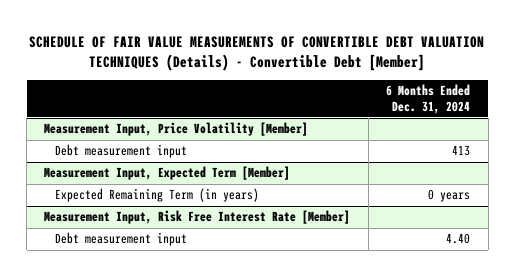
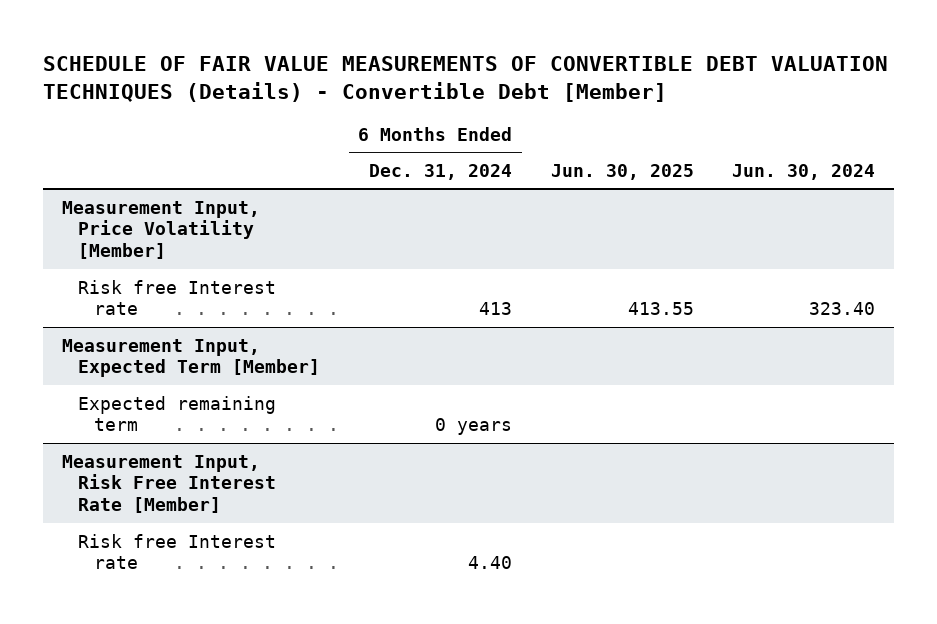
none -> [550,163,694,180] Jun. 30, 2025
none -> [731,163,875,180] Jun. 30, 2024
[55,144,188,159] Debt measurement input -> [77,279,276,316] Risk free Interest rate
[55,188,260,203] Expected Remaining Term (in years) -> [77,395,276,432] Expected remaining term
[55,232,188,247] Debt measurement input -> [77,533,276,570] Risk free Interest rate

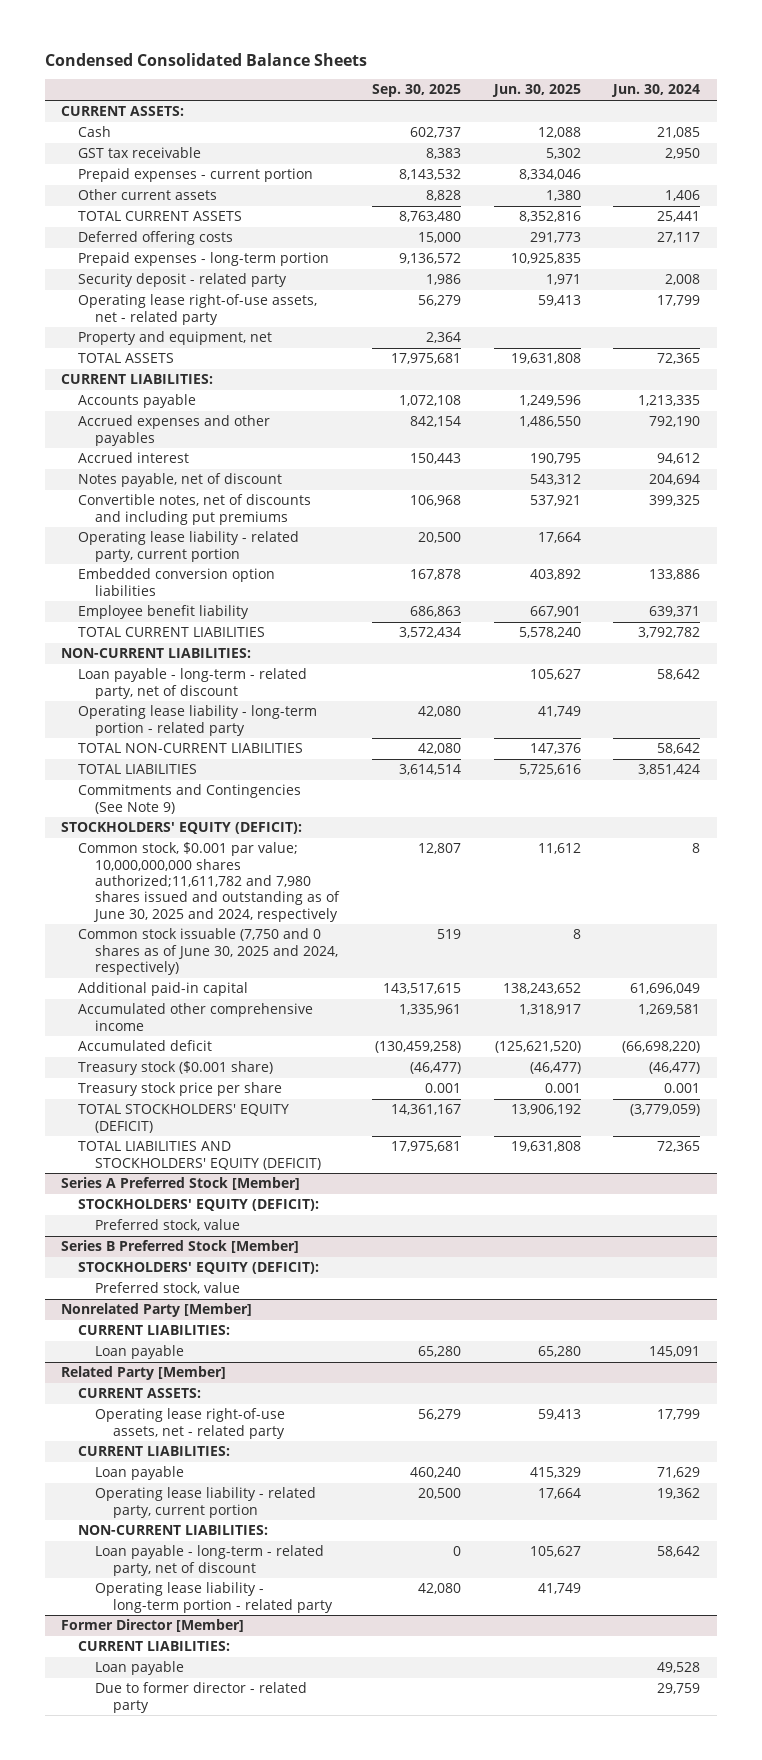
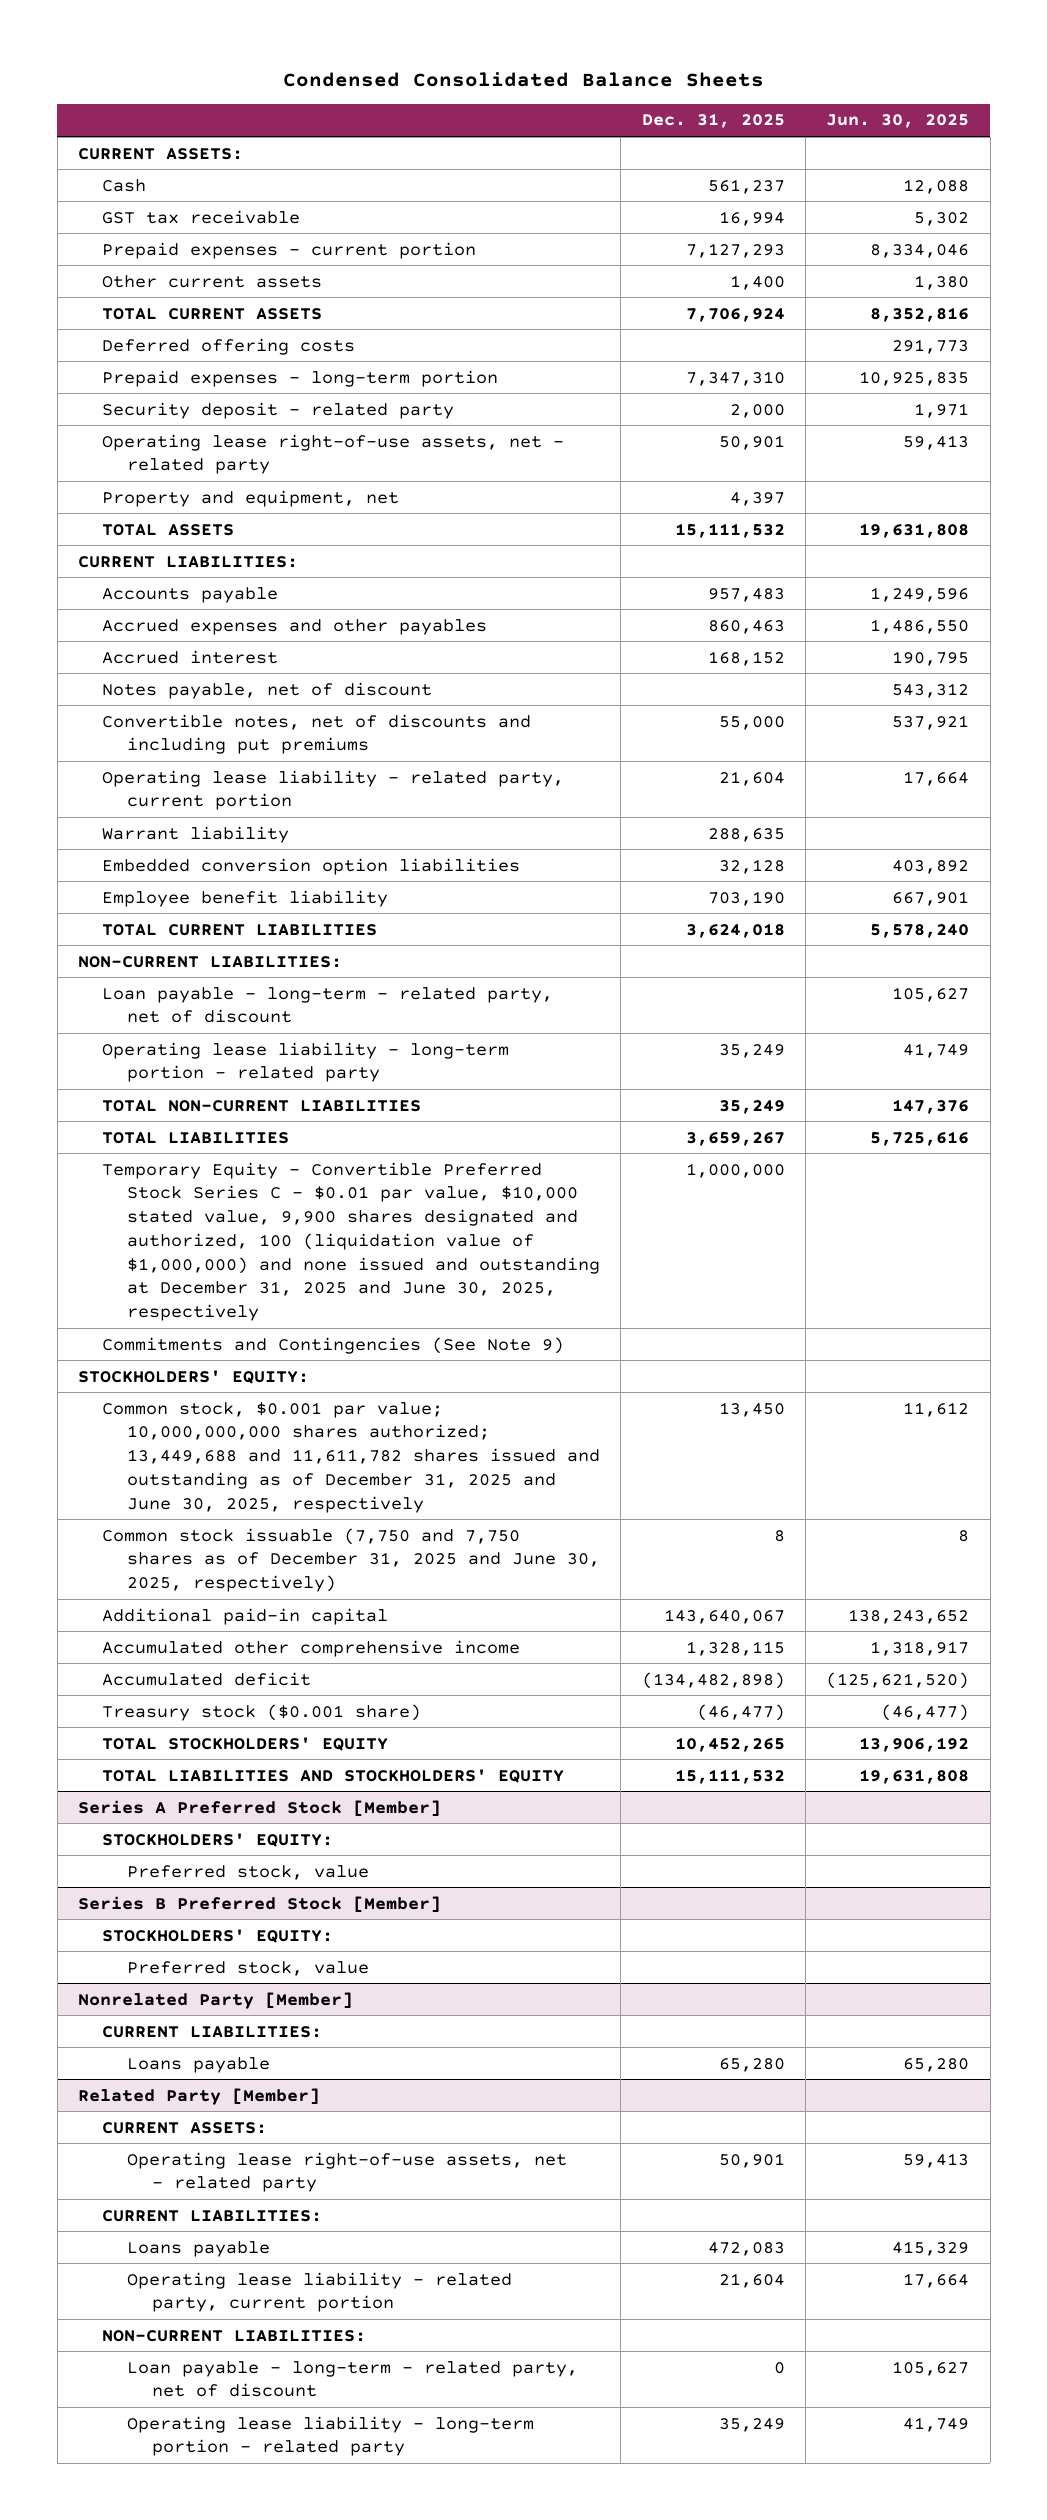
[372,84,462,98] Sep. 30, 2025 -> none
[611,84,701,98] Jun. 30, 2024 -> none
none -> [641,113,785,129] Dec. 31, 2025
none -> [102,825,290,843] Warrant liability
none -> [102,1161,601,1322] Temporary Equity - Convertible Preferred Stock Series C - $0.01 par value, $10,000 stated value, 9,900 shares designated and authorized, 100 (liquidation value of $1,000,000) and none issued and outstanding at December 31, 2025 and June 30, 2025, respectively
[61,822,303,835] STOCKHOLDERS' EQUITY (DEFICIT): -> [77,1369,309,1384] STOCKHOLDERS' EQUITY:
[78,842,341,922] Common stock, $0.001 par value; 10,000,000,000 shares authorized;11,611,782 and 7,980 shares issued and outstanding as of June 30, 2025 and 2024, respectively -> [102,1401,601,1513] Common stock, $0.001 par value; 10,000,000,000 shares authorized; 13,449,688 and 11,611,782 shares issued and outstanding as of December 31, 2025 and June 30, 2025, respectively
[78,928,339,975] Common stock issuable (7,750 and 0 shares as of June 30, 2025 and 2024, respectively) -> [102,1527,601,1593] Common stock issuable (7,750 and 7,750 shares as of December 31, 2025 and June 30, 2025, respectively)
[78,1082,283,1097] Treasury stock price per share -> none
[78,1104,290,1133] TOTAL STOCKHOLDERS' EQUITY (DEFICIT) -> [102,1736,389,1751] TOTAL STOCKHOLDERS' EQUITY
[78,1141,322,1170] TOTAL LIABILITIES AND STOCKHOLDERS' EQUITY (DEFICIT) -> [102,1768,565,1783] TOTAL LIABILITIES AND STOCKHOLDERS' EQUITY
[78,1199,320,1212] STOCKHOLDERS' EQUITY (DEFICIT): -> [102,1832,334,1847] STOCKHOLDERS' EQUITY:
[78,1262,320,1275] STOCKHOLDERS' EQUITY (DEFICIT): -> [102,1928,334,1943] STOCKHOLDERS' EQUITY:
[95,1345,185,1360] Loan payable -> [127,2056,271,2073] Loans payable
[95,1466,185,1481] Loan payable -> [127,2240,271,2257] Loans payable
[61,1619,245,1633] Former Director [Member] -> none
[78,1641,231,1652] CURRENT LIABILITIES: -> none
[95,1661,185,1676] Loan payable -> none
[95,1682,308,1713] Due to former director - related party -> none

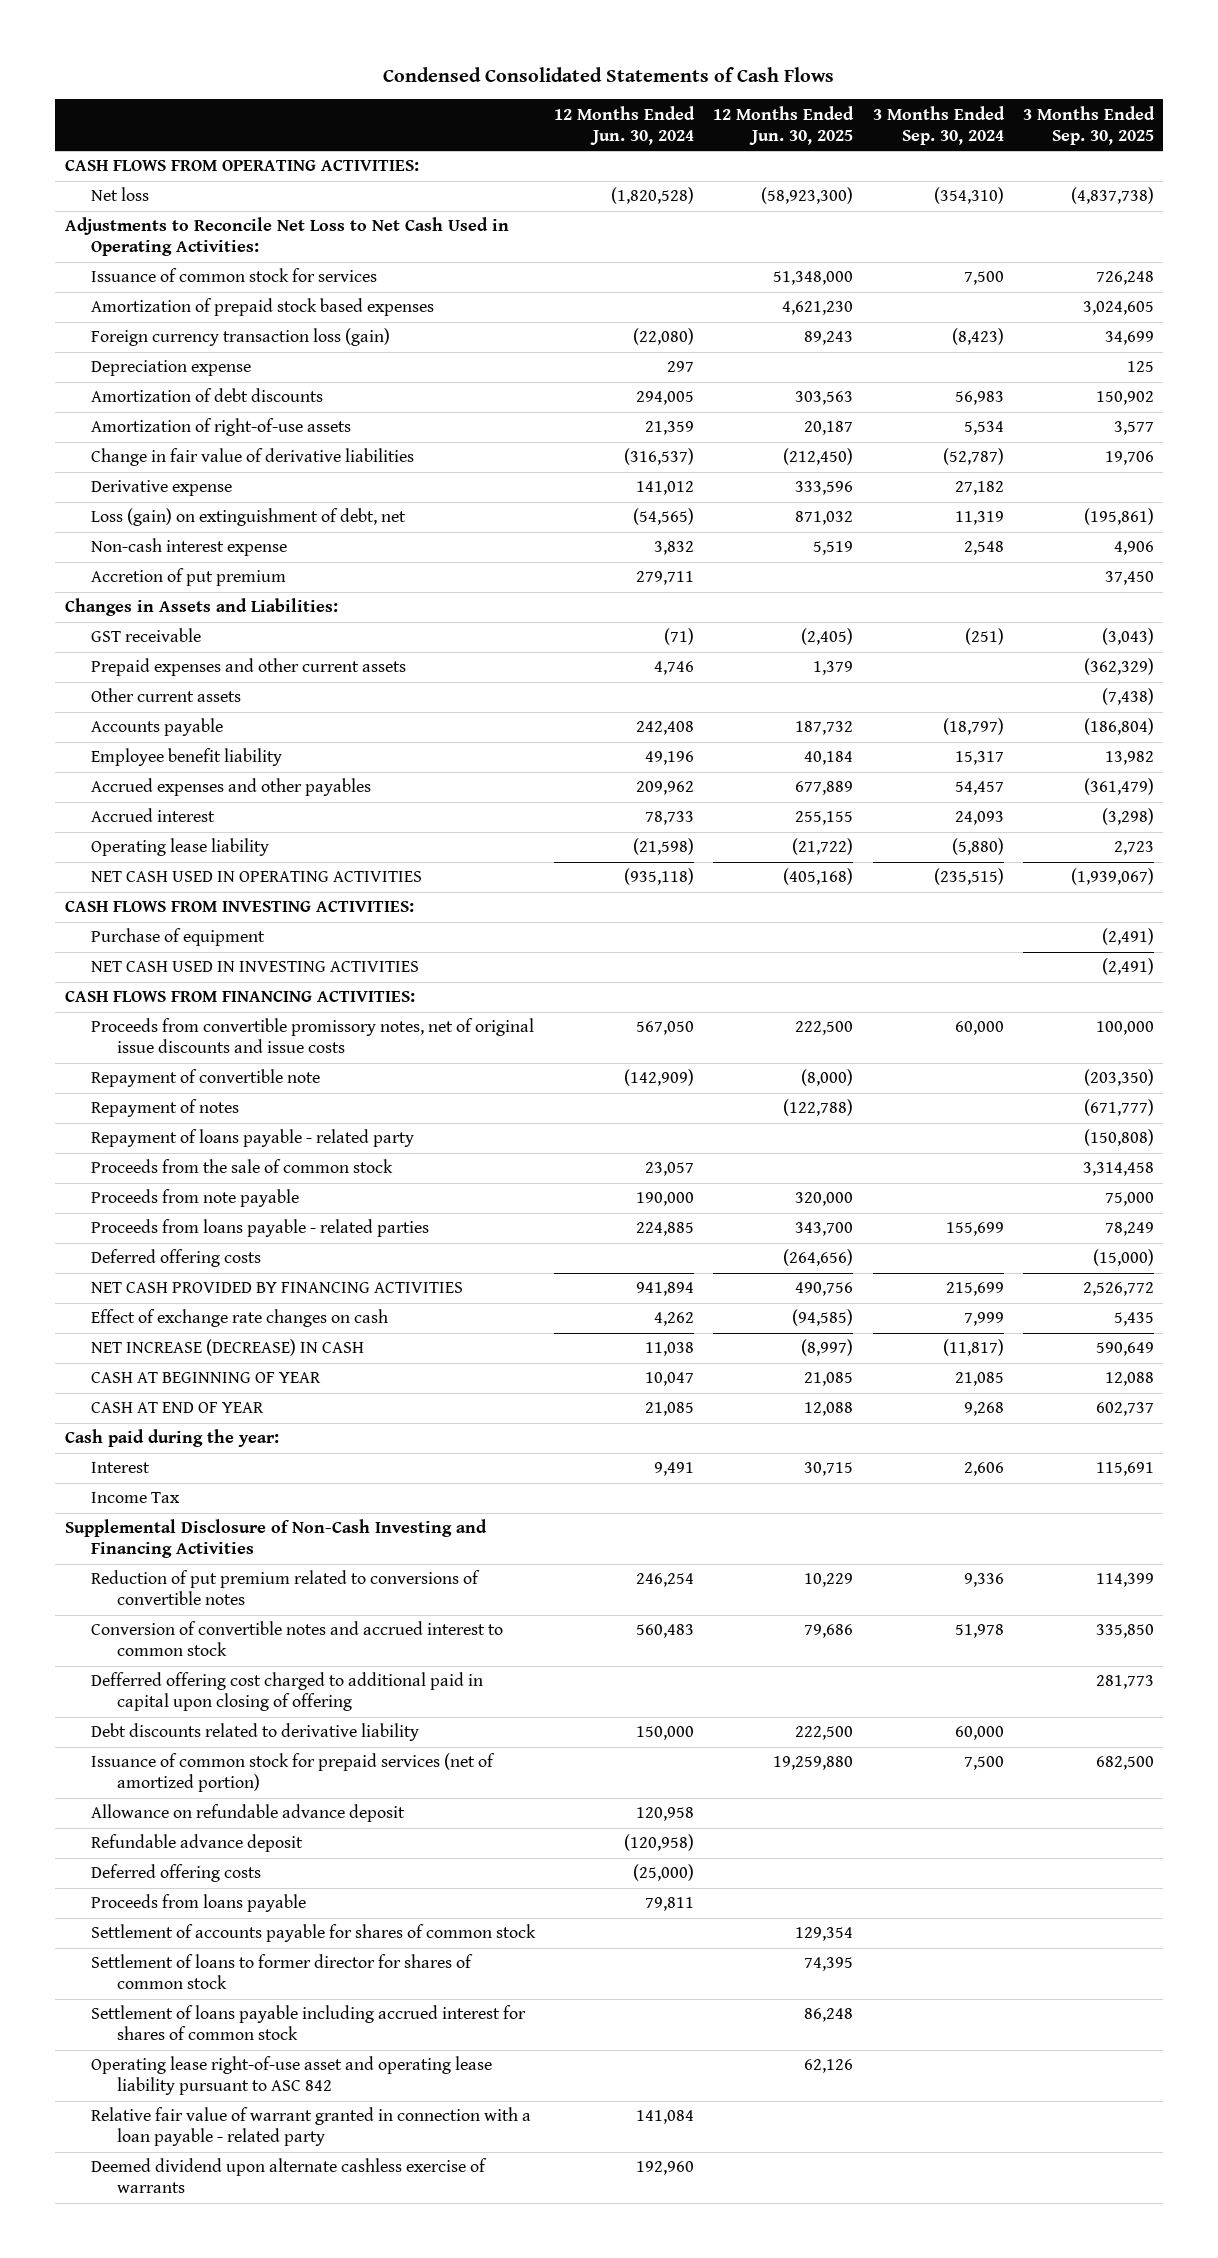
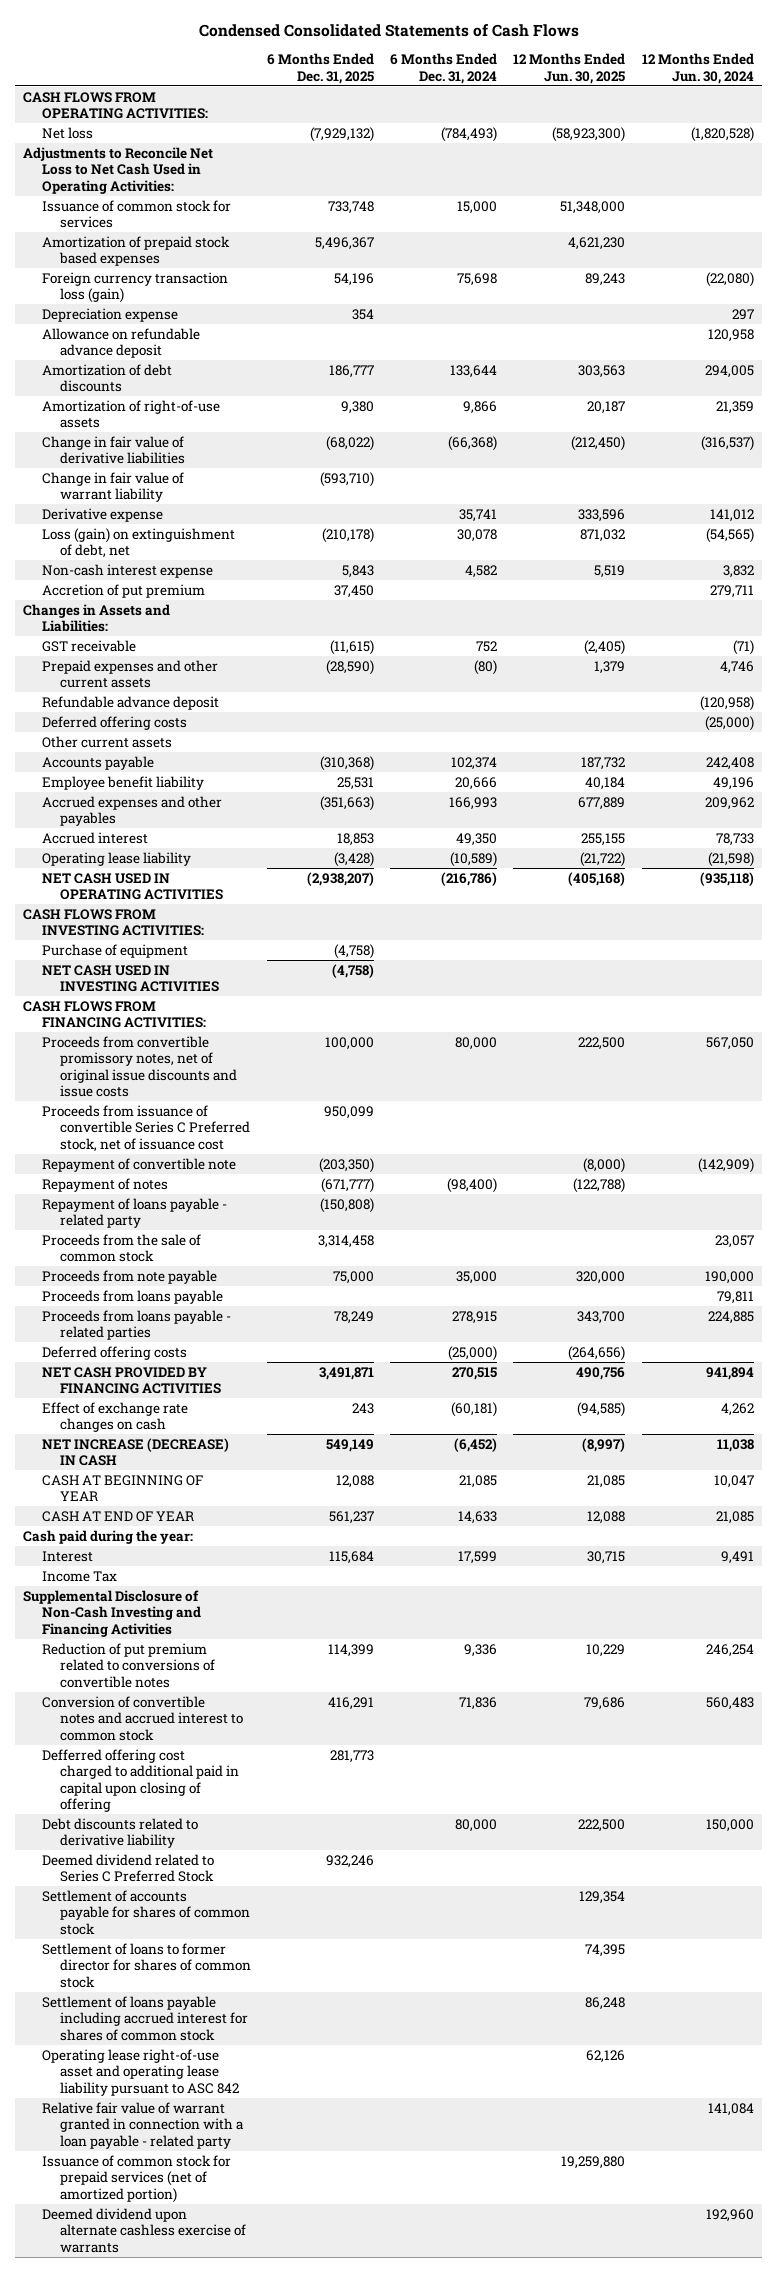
[872,105,1005,145] 3 Months Ended Sep. 30, 2024 -> none
[1022,105,1155,145] 3 Months Ended Sep. 30, 2025 -> none
none -> [266,53,374,84] 6 Months Ended Dec. 31, 2025
none -> [390,53,498,84] 6 Months Ended Dec. 31, 2024
[90,1804,405,1823] Allowance on refundable advance deposit -> [41,327,200,359] Allowance on refundable advance deposit
none -> [41,471,184,503] Change in fair value of warrant liability
[90,1834,303,1853] Refundable advance deposit -> [41,695,219,710] Refundable advance deposit
[90,1864,261,1883] Deferred offering costs -> [41,715,187,730] Deferred offering costs
none -> [41,1104,250,1152] Proceeds from issuance of convertible Series C Preferred stock, net of issuance cost
[90,1894,306,1913] Proceeds from loans payable -> [41,1289,223,1304] Proceeds from loans payable
none -> [41,1853,214,1883] Deemed dividend related to Series C Preferred Stock
[90,1753,495,1793] Issuance of common stock for prepaid services (net of amortized portion) -> [41,2154,231,2203] Issuance of common stock for prepaid services (net of amortized portion)

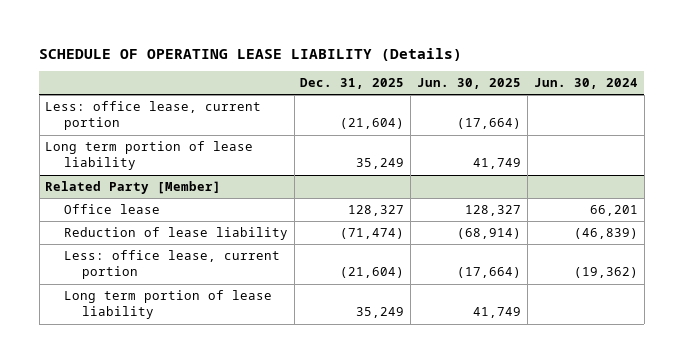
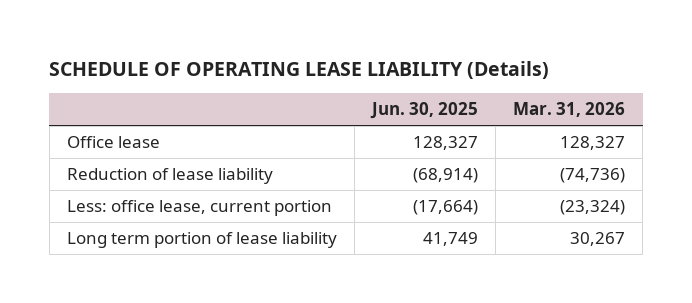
[300,78,405,90] Dec. 31, 2025 -> none
[533,78,638,90] Jun. 30, 2024 -> none
none -> [513,102,626,118] Mar. 31, 2026
[45,101,262,131] Less: office lease, current portion -> none
[45,141,254,171] Long term portion of lease liability -> none
[45,181,222,195] Related Party [Member] -> none

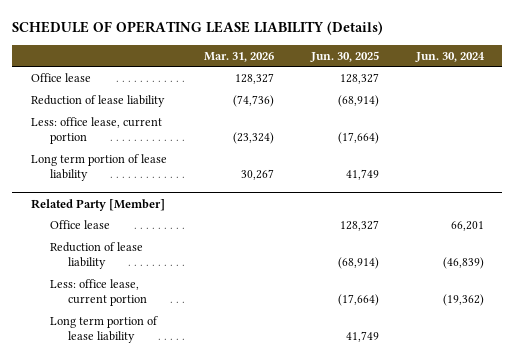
none -> [414,51,485,62] Jun. 30, 2024
none -> [30,198,165,211] Related Party [Member]
none -> [49,219,110,229] Office lease
none -> [49,241,143,270] Reduction of lease liability
none -> [49,278,148,307] Less: office lease, current portion
none -> [49,315,158,344] Long term portion of lease liability

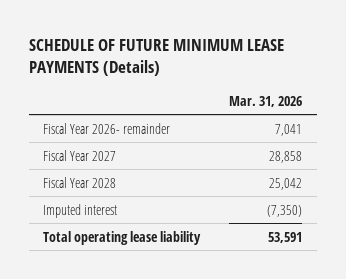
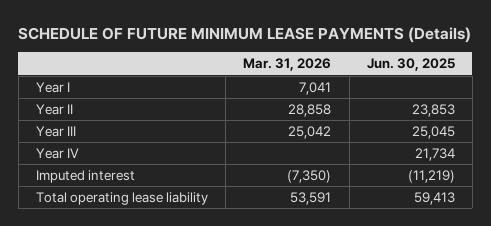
none -> [366,58,455,72] Jun. 30, 2025
[43,122,171,134] Fiscal Year 2026- remainder -> [36,81,71,93] Year I
[43,149,117,161] Fiscal Year 2027 -> [36,103,74,115] Year II
[43,176,117,188] Fiscal Year 2028 -> [36,125,77,137] Year III
none -> [36,147,80,159] Year IV

